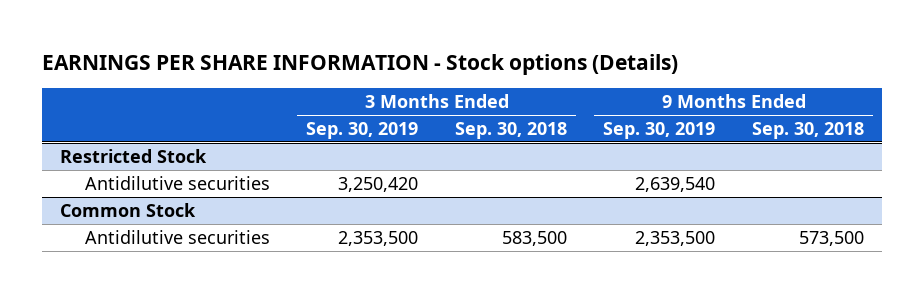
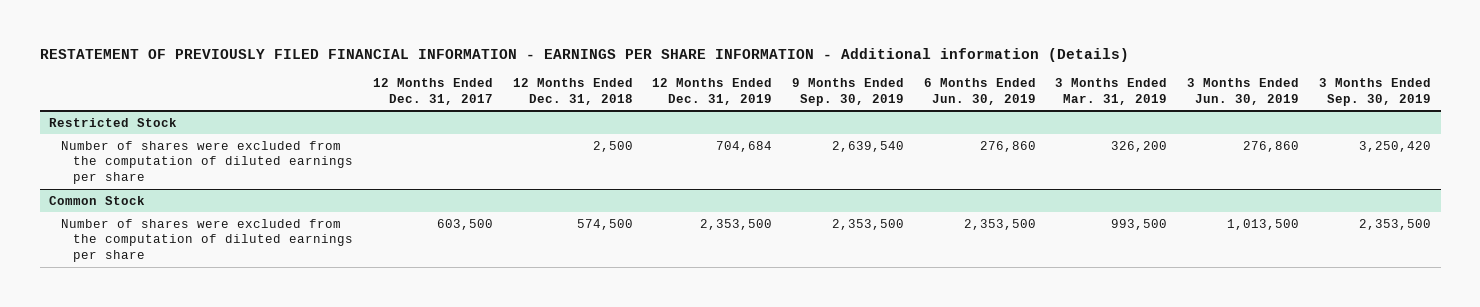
[41,53,678,75] EARNINGS PER SHARE INFORMATION - Stock options (Details) -> [39,47,1129,62] RESTATEMENT OF PREVIOUSLY FILED FINANCIAL INFORMATION - EARNINGS PER SHARE INFORMATION - Additional information (Details)
[454,122,567,140] Sep. 30, 2018 -> none
[751,122,864,140] Sep. 30, 2018 -> none
none -> [372,78,493,105] 12 Months Ended Dec. 31, 2017
none -> [512,78,633,105] 12 Months Ended Dec. 31, 2018
none -> [652,78,773,105] 12 Months Ended Dec. 31, 2019
none -> [923,78,1036,105] 6 Months Ended Jun. 30, 2019
none -> [1055,78,1168,105] 3 Months Ended Mar. 31, 2019
none -> [1187,78,1300,105] 3 Months Ended Jun. 30, 2019
[84,176,270,191] Antidilutive securities -> [61,140,354,185] Number of shares were excluded from the computation of diluted earnings per share
[84,230,270,245] Antidilutive securities -> [61,218,354,263] Number of shares were excluded from the computation of diluted earnings per share

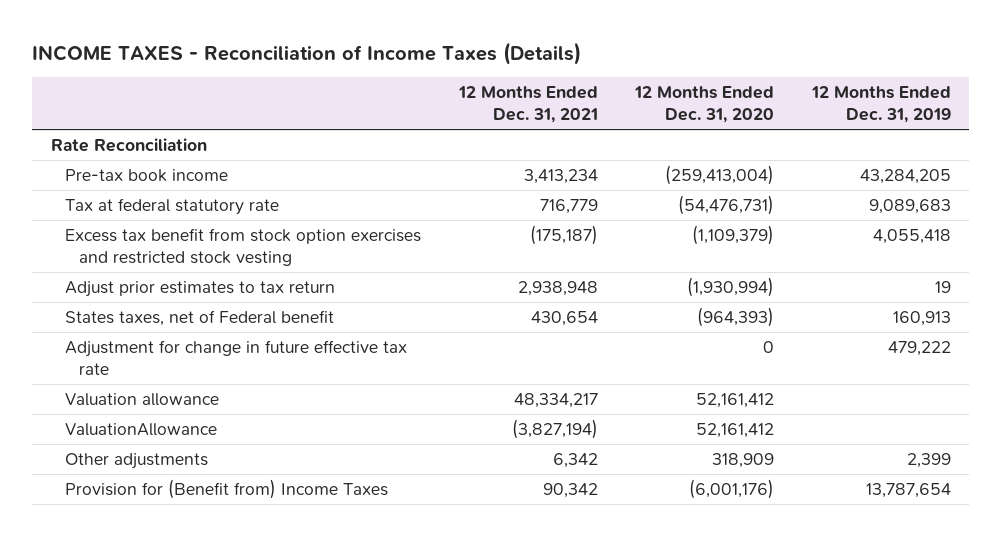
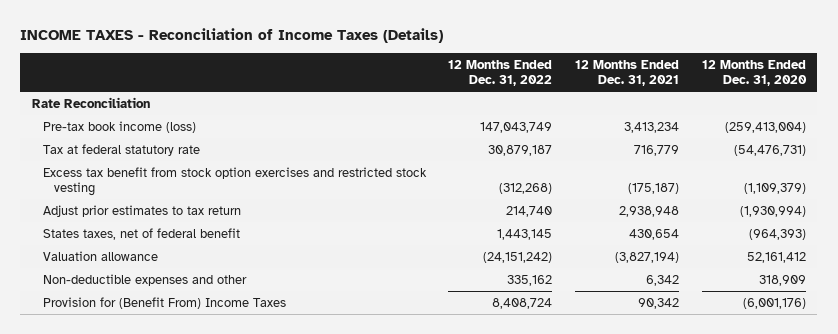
[810,86,951,124] 12 Months Ended Dec. 31, 2019 -> none
none -> [448,59,553,87] 12 Months Ended Dec. 31, 2022
[65,169,229,183] Pre-tax book income -> [42,120,196,133] Pre-tax book income (loss)
[65,340,408,375] Adjustment for change in future effective tax rate -> none
[65,423,218,437] ValuationAllowance -> none
[65,310,335,327] States taxes, net of Federal benefit -> [42,227,240,240] States taxes, net of federal benefit
[513,393,598,409] 48,334,217 -> [615,251,680,263] (3,827,194)
[65,453,209,470] Other adjustments -> [42,273,247,286] Non-deductible expenses and other
[65,479,389,500] Provision for (Benefit from) Income Taxes -> [42,296,286,309] Provision for (Benefit From) Income Taxes

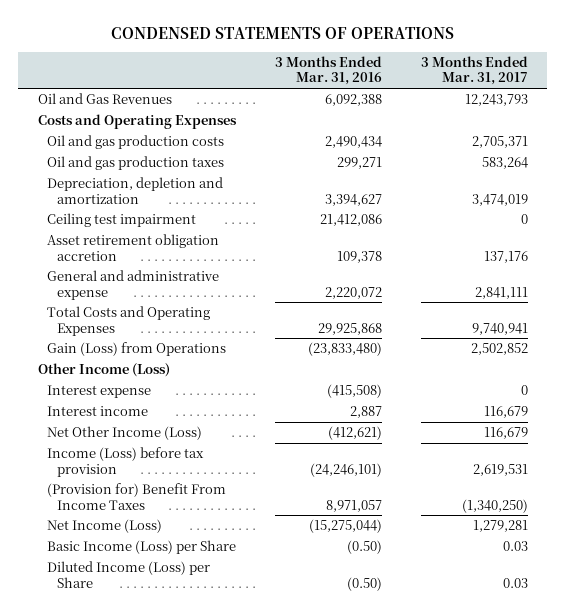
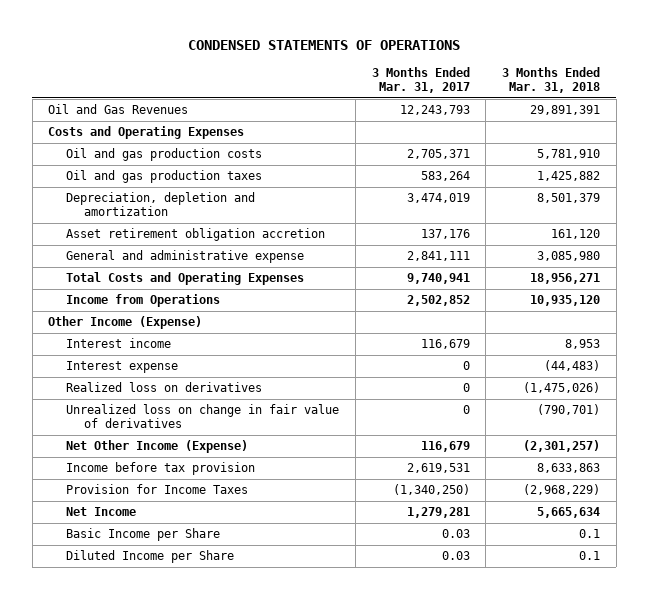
[274,56,382,86] 3 Months Ended Mar. 31, 2016 -> none
none -> [501,67,600,94] 3 Months Ended Mar. 31, 2018
[47,213,197,228] Ceiling test impairment -> none
[47,342,227,357] Gain (Loss) from Operations -> [66,294,221,308] Income from Operations
[37,363,170,378] Other Income (Loss) -> [48,316,203,330] Other Income (Expense)
[47,385,152,399] Interest expense -> [66,361,179,374] Interest expense
none -> [66,382,263,393] Realized loss on derivatives
none -> [66,404,340,429] Unrealized loss on change in fair value of derivatives
[47,426,203,441] Net Other Income (Loss) -> [66,440,249,454] Net Other Income (Expense)
[47,447,205,477] Income (Loss) before tax provision -> [66,462,256,476] Income before tax provision
[47,483,227,510] (Provision for) Benefit From Income Taxes -> [66,484,249,495] Provision for Income Taxes
[47,519,163,534] Net Income (Loss) -> [66,507,137,517] Net Income
[47,540,237,555] Basic Income (Loss) per Share -> [66,528,221,542] Basic Income per Share
[47,561,211,588] Diluted Income (Loss) per Share -> [66,550,235,564] Diluted Income per Share

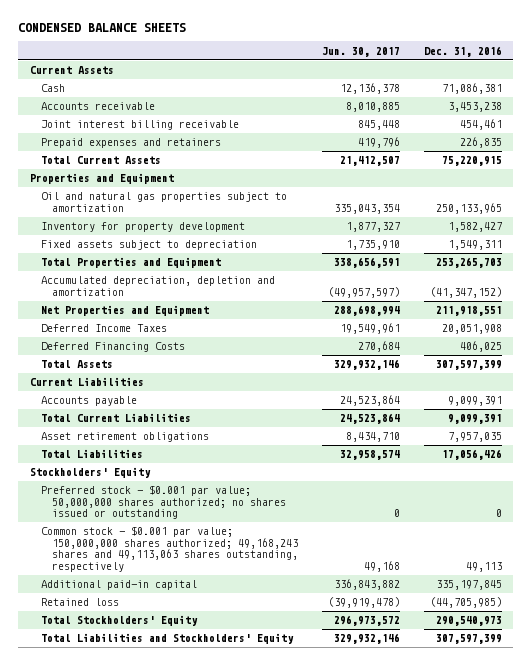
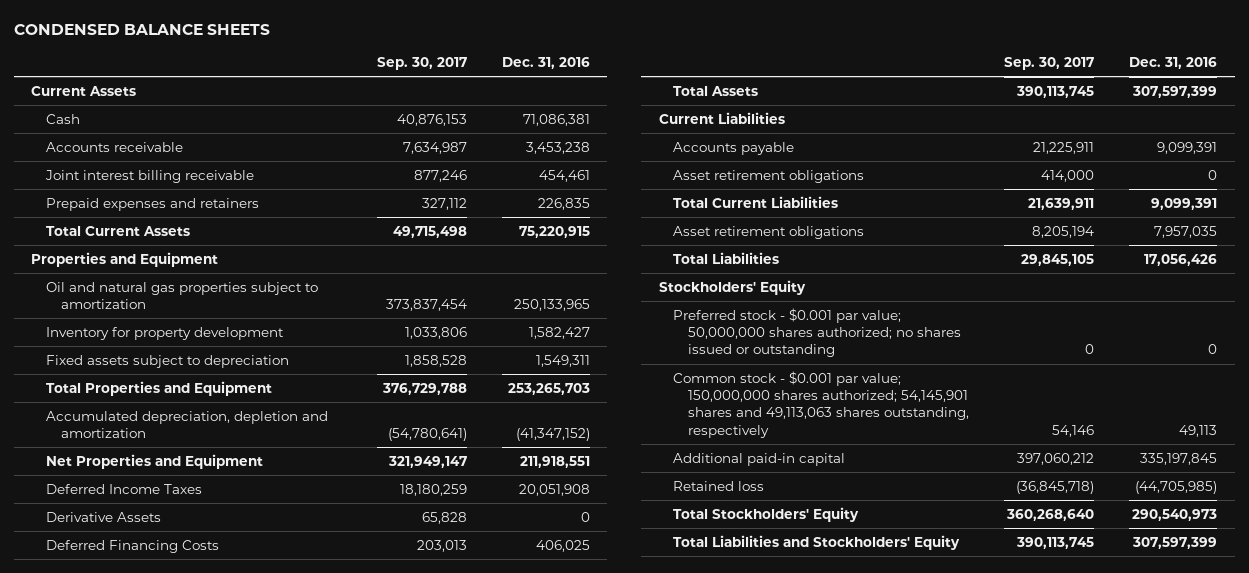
[322,46,401,57] Jun. 30, 2017 -> none
none -> [376,56,467,70] Sep. 30, 2017
none -> [46,511,162,522] Derivative Assets
none -> [673,169,865,183] Asset retirement obligations
[40,526,299,572] Common stock - $0.001 par value; 150,000,000 shares authorized; 49,168,243 shares and 49,113,063 shares outstanding, respectively -> [673,370,970,438] Common stock - $0.001 par value; 150,000,000 shares authorized; 54,145,901 shares and 49,113,063 shares outstanding, respectively

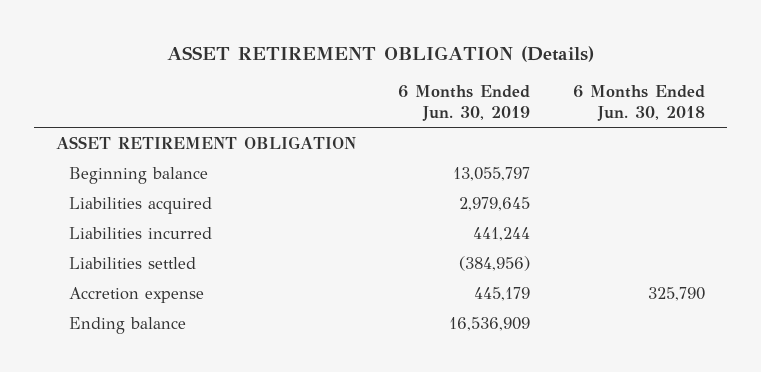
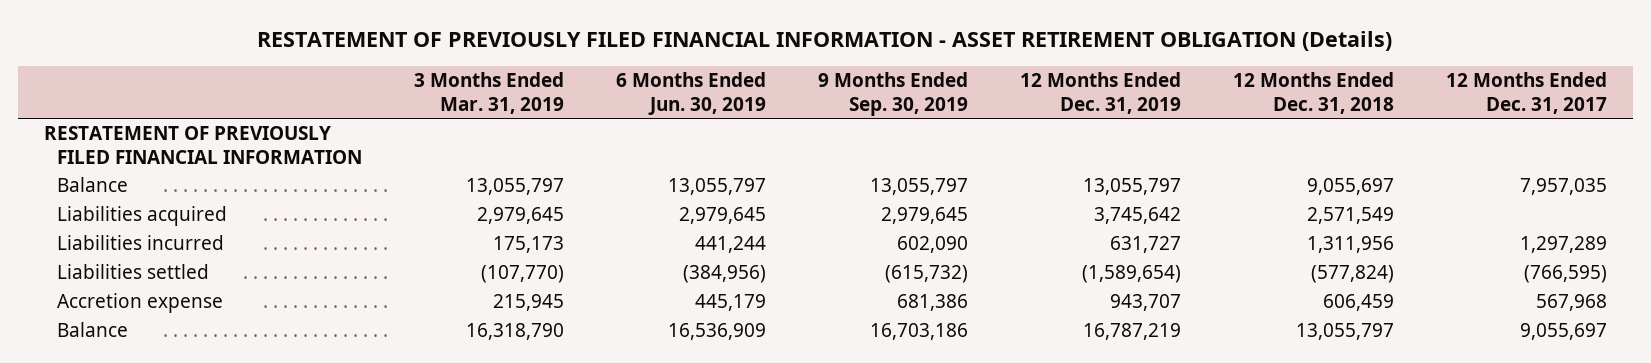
[167,45,595,62] ASSET RETIREMENT OBLIGATION (Details) -> [257,31,1393,52] RESTATEMENT OF PREVIOUSLY FILED FINANCIAL INFORMATION - ASSET RETIREMENT OBLIGATION (Details)
[573,84,706,121] 6 Months Ended Jun. 30, 2018 -> none
none -> [414,72,565,114] 3 Months Ended Mar. 31, 2019
none -> [818,72,969,116] 9 Months Ended Sep. 30, 2019
none -> [1020,72,1182,114] 12 Months Ended Dec. 31, 2019
none -> [1233,72,1395,114] 12 Months Ended Dec. 31, 2018
none -> [1446,72,1608,114] 12 Months Ended Dec. 31, 2017
[55,135,356,149] ASSET RETIREMENT OBLIGATION -> none
none -> [43,126,363,164] RESTATEMENT OF PREVIOUSLY FILED FINANCIAL INFORMATION
[69,166,209,184] Beginning balance -> [57,177,129,193] Balance
[69,316,187,334] Ending balance -> [57,322,129,338] Balance

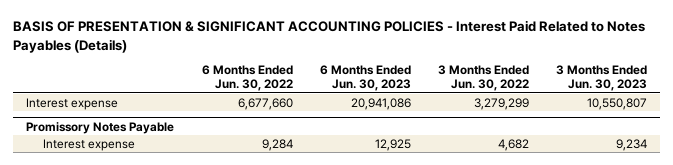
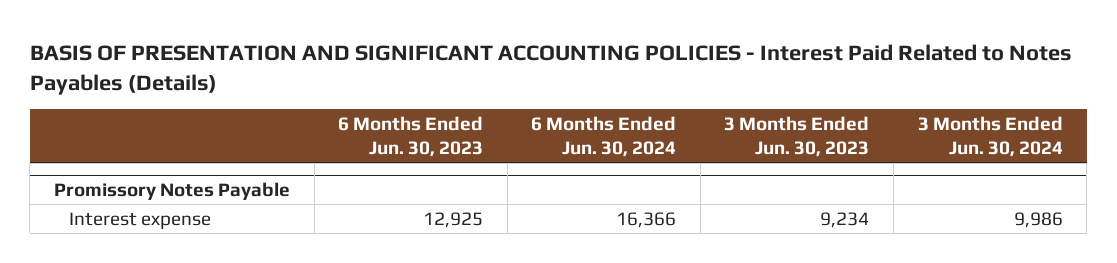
[12,20,645,53] BASIS OF PRESENTATION & SIGNIFICANT ACCOUNTING POLICIES - Interest Paid Related to Notes Payables (Details) -> [29,43,1072,95] BASIS OF PRESENTATION AND SIGNIFICANT ACCOUNTING POLICIES - Interest Paid Related to Notes Payables (Details)
[201,65,293,92] 6 Months Ended Jun. 30, 2022 -> none
[437,65,529,92] 3 Months Ended Jun. 30, 2022 -> none
none -> [531,115,677,157] 6 Months Ended Jun. 30, 2024
none -> [917,115,1063,157] 3 Months Ended Jun. 30, 2024
[26,97,119,110] Interest expense -> none

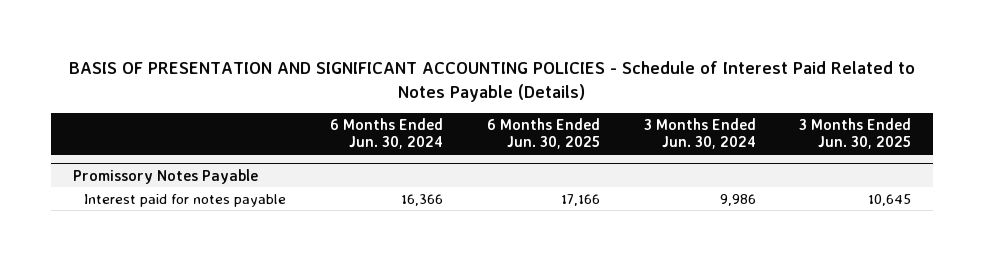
[29,43,1072,95] BASIS OF PRESENTATION AND SIGNIFICANT ACCOUNTING POLICIES - Interest Paid Related to Notes Payables (Details) -> [68,61,915,102] BASIS OF PRESENTATION AND SIGNIFICANT ACCOUNTING POLICIES - Schedule of Interest Paid Related to Notes Payable (Details)
[338,115,484,157] 6 Months Ended Jun. 30, 2023 -> none
[724,115,870,157] 3 Months Ended Jun. 30, 2023 -> none
none -> [486,117,600,150] 6 Months Ended Jun. 30, 2025
none -> [799,117,912,150] 3 Months Ended Jun. 30, 2025
[69,211,212,229] Interest expense -> [84,193,287,207] Interest paid for notes payable

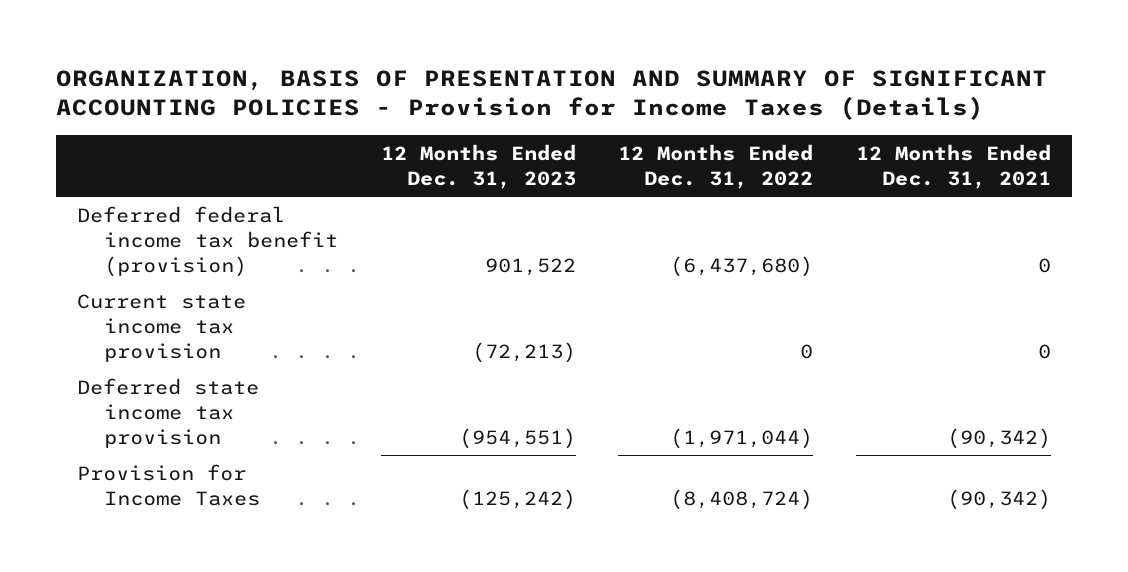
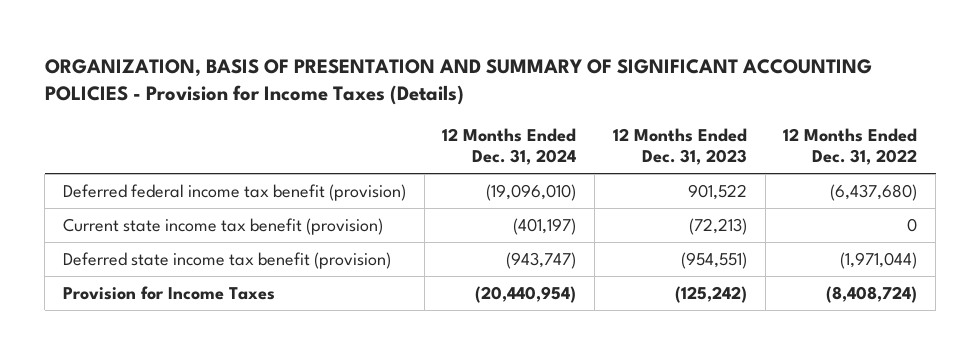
[855,143,1051,189] 12 Months Ended Dec. 31, 2021 -> none
none -> [442,128,577,165] 12 Months Ended Dec. 31, 2024
[77,293,247,362] Current state income tax provision -> [63,217,384,235] Current state income tax benefit (provision)
[77,377,260,448] Deferred state income tax provision -> [63,251,392,269] Deferred state income tax benefit (provision)

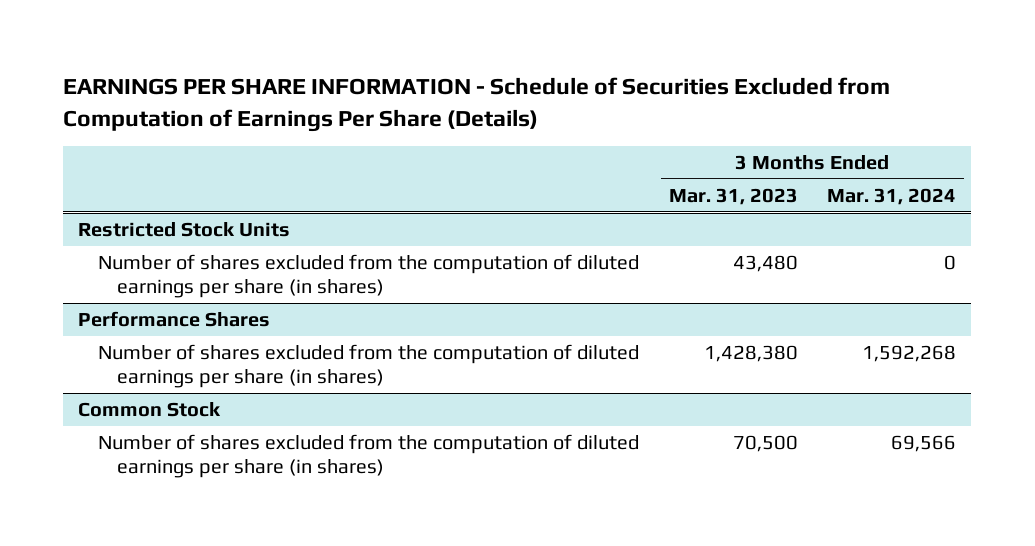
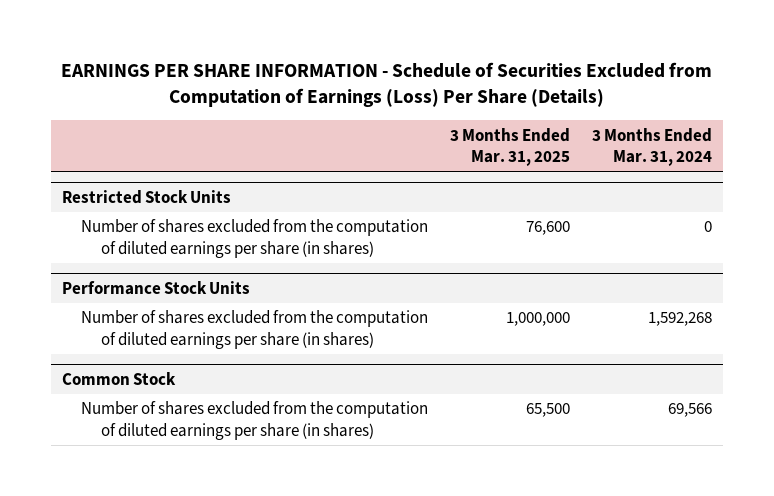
[63,77,891,132] EARNINGS PER SHARE INFORMATION - Schedule of Securities Excluded from Computation of Earnings Per Share (Details) -> [60,62,712,108] EARNINGS PER SHARE INFORMATION - Schedule of Securities Excluded from Computation of Earnings (Loss) Per Share (Details)
[668,187,798,205] Mar. 31, 2023 -> none
none -> [450,127,571,167] 3 Months Ended Mar. 31, 2025
[78,310,271,327] Performance Shares -> [61,281,250,296] Performance Stock Units

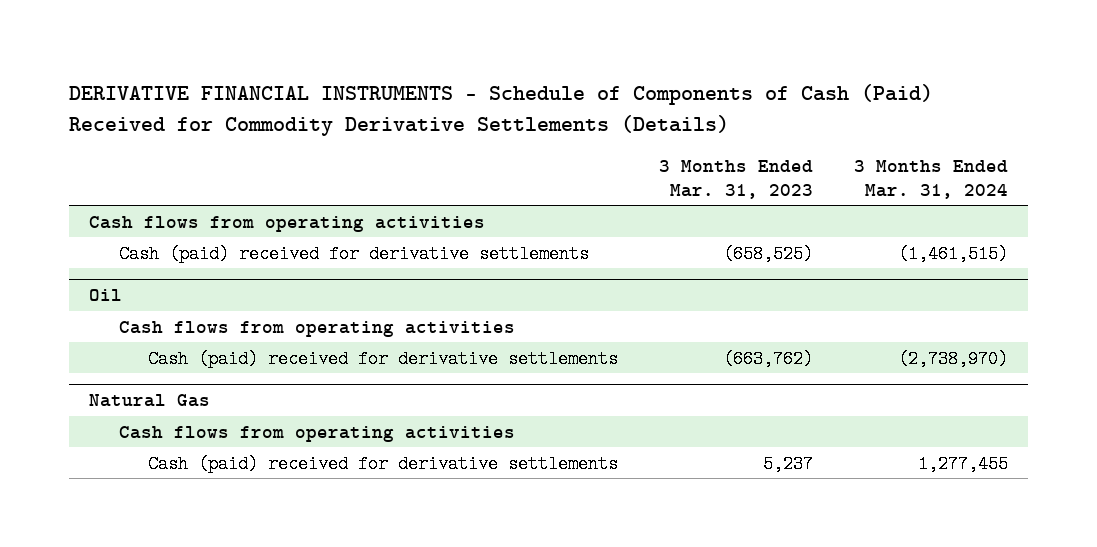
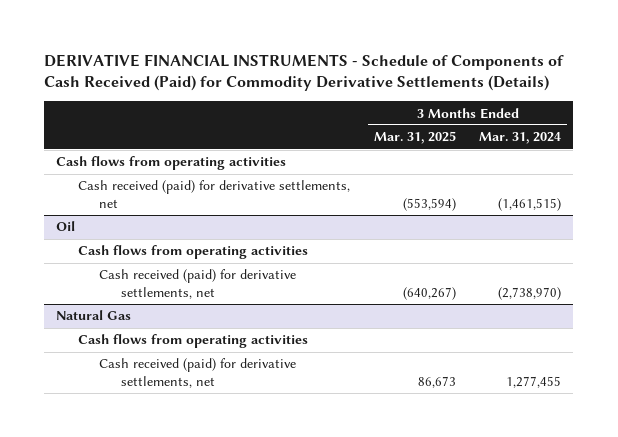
[68,83,933,136] DERIVATIVE FINANCIAL INSTRUMENTS - Schedule of Components of Cash (Paid) Received for Commodity Derivative Settlements (Details) -> [44,53,565,92] DERIVATIVE FINANCIAL INSTRUMENTS - Schedule of Components of Cash Received (Paid) for Commodity Derivative Settlements (Details)
[658,160,813,199] 3 Months Ended Mar. 31, 2023 -> none
none -> [373,131,456,145] Mar. 31, 2025
[118,244,589,263] Cash (paid) received for derivative settlements -> [77,180,350,208] Cash received (paid) for derivative settlements, net
[147,349,618,368] Cash (paid) received for derivative settlements -> [99,269,297,299] Cash received (paid) for derivative settlements, net
[147,454,618,473] Cash (paid) received for derivative settlements -> [99,358,297,388] Cash received (paid) for derivative settlements, net

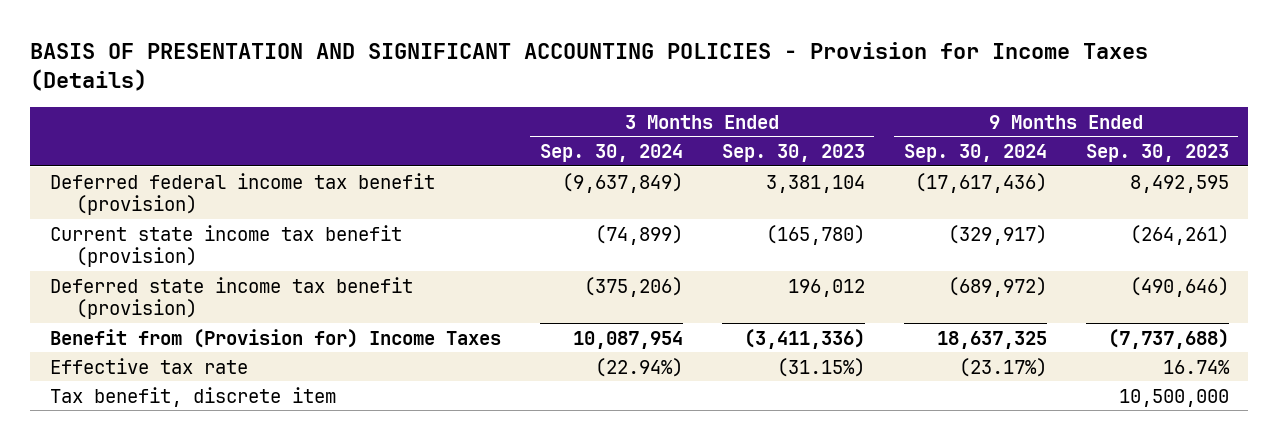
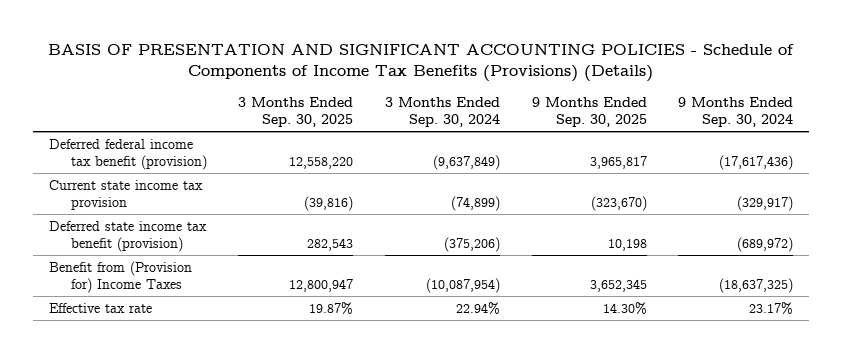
[30,42,1149,92] BASIS OF PRESENTATION AND SIGNIFICANT ACCOUNTING POLICIES - Provision for Income Taxes (Details) -> [48,43,795,83] BASIS OF PRESENTATION AND SIGNIFICANT ACCOUNTING POLICIES - Schedule of Components of Income Tax Benefits (Provisions) (Details)
[721,143,865,162] Sep. 30, 2023 -> none
[1085,143,1229,162] Sep. 30, 2023 -> none
none -> [238,96,354,128] 3 Months Ended Sep. 30, 2025
none -> [531,96,647,128] 9 Months Ended Sep. 30, 2025
[49,224,402,268] Current state income tax benefit (provision) -> [49,179,204,211] Current state income tax provision
[49,386,336,407] Tax benefit, discrete item -> none
[572,330,683,349] 10,087,954 -> [425,278,500,294] (10,087,954)
[936,330,1047,349] 18,637,325 -> [719,278,794,294] (18,637,325)
[594,357,683,377] (22.94%) -> [455,301,500,315] 22.94%
[958,357,1047,377] (23.17%) -> [749,301,794,315] 23.17%

